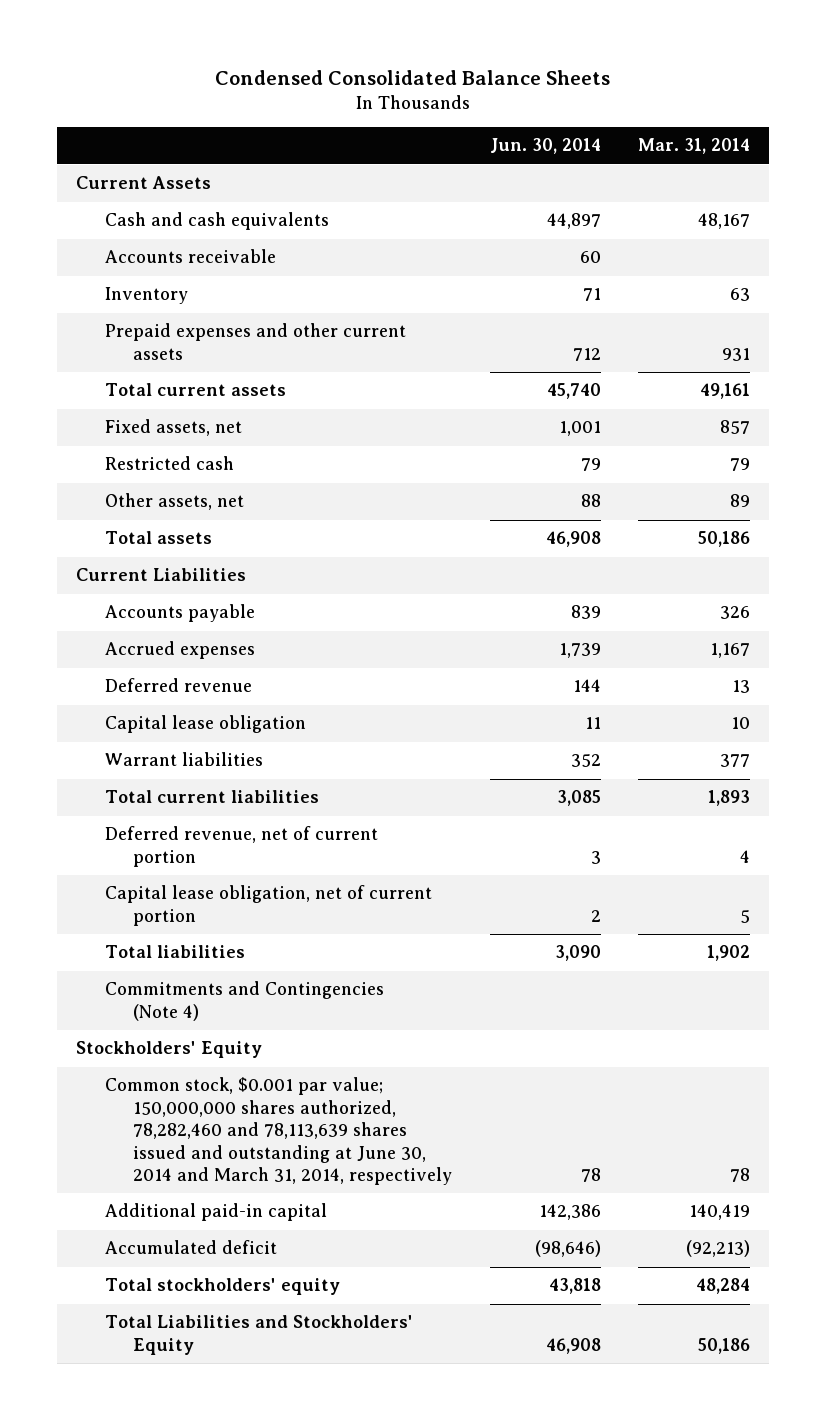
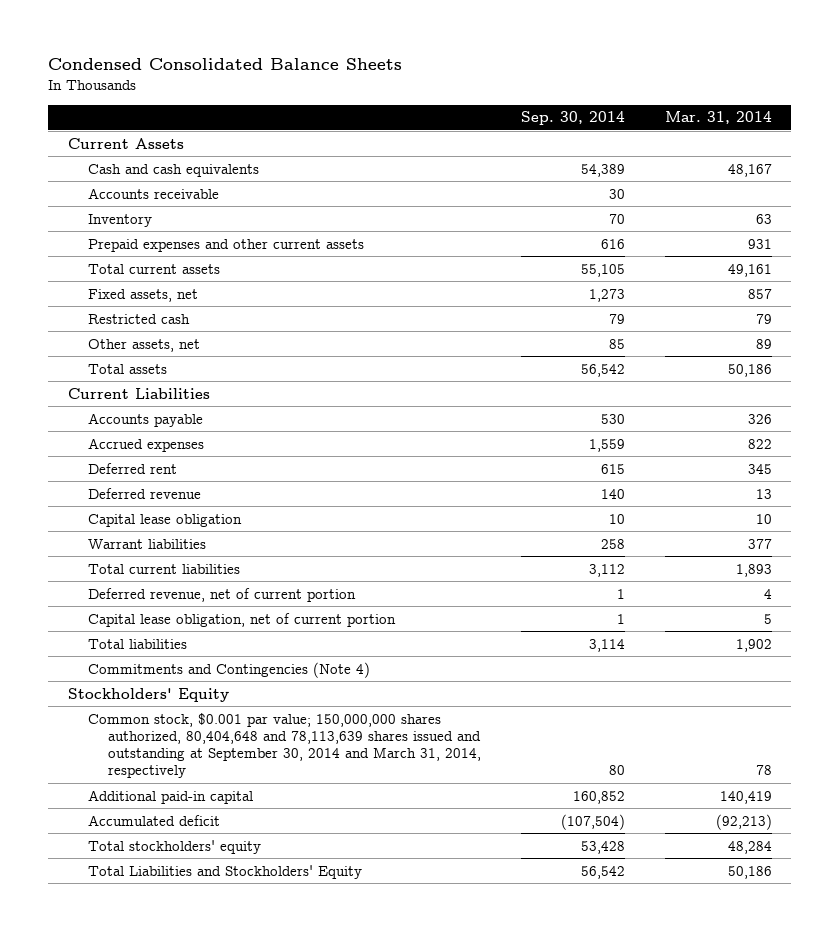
[489,138,601,155] Jun. 30, 2014 -> none
none -> [520,111,625,126] Sep. 30, 2014
[709,643,750,659] 1,167 -> [747,438,772,449] 822
none -> [87,462,177,474] Deferred rent
[104,1077,453,1186] Common stock, $0.001 par value; 150,000,000 shares authorized, 78,282,460 and 78,113,639 shares issued and outstanding at June 30, 2014 and March 31, 2014, respectively -> [87,712,482,779] Common stock, $0.001 par value; 150,000,000 shares authorized, 80,404,648 and 78,113,639 shares issued and outstanding at September 30, 2014 and March 31, 2014, respectively

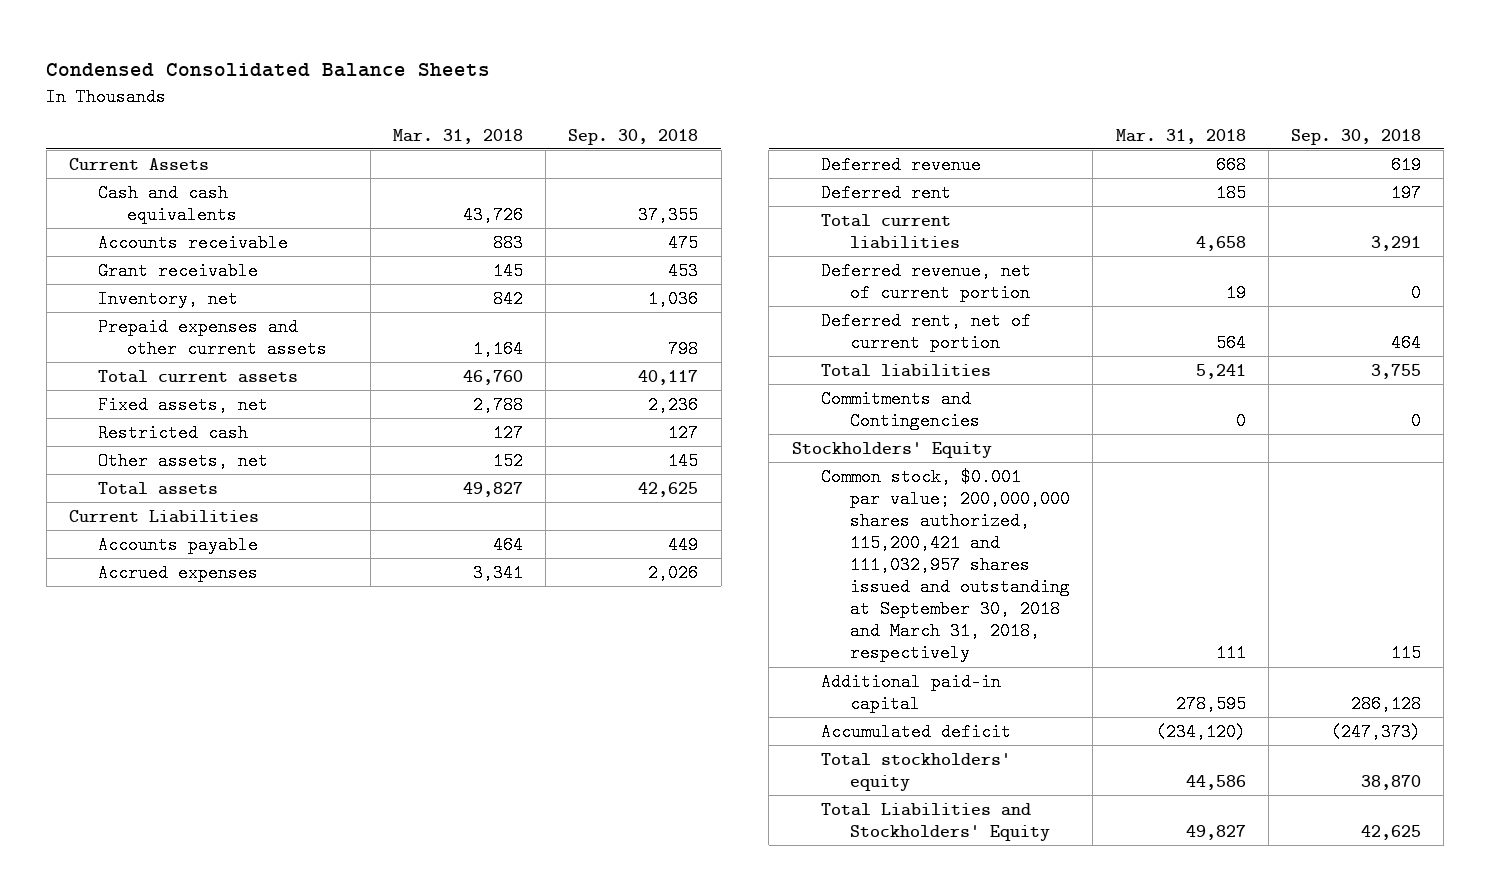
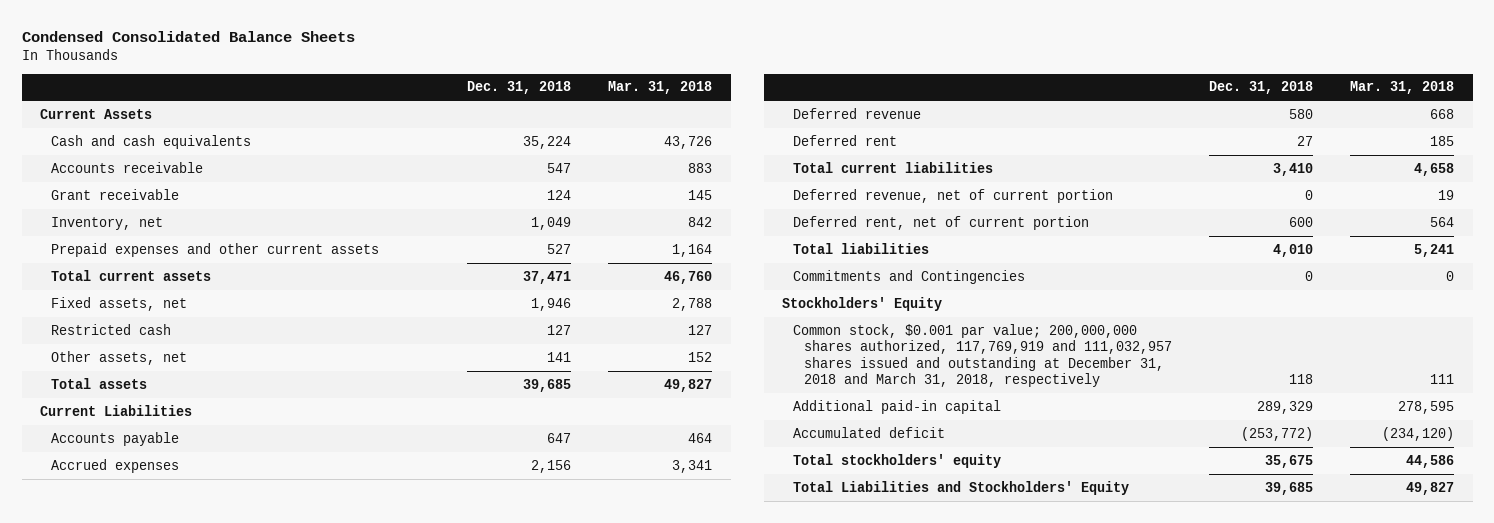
[568,128,699,145] Sep. 30, 2018 -> none
none -> [466,81,571,95] Dec. 31, 2018
[820,467,1071,663] Common stock, $0.001 par value; 200,000,000 shares authorized, 115,200,421 and 111,032,957 shares issued and outstanding at September 30, 2018 and March 31, 2018, respectively -> [792,323,1172,388] Common stock, $0.001 par value; 200,000,000 shares authorized, 117,769,919 and 111,032,957 shares issued and outstanding at December 31, 2018 and March 31, 2018, respectively

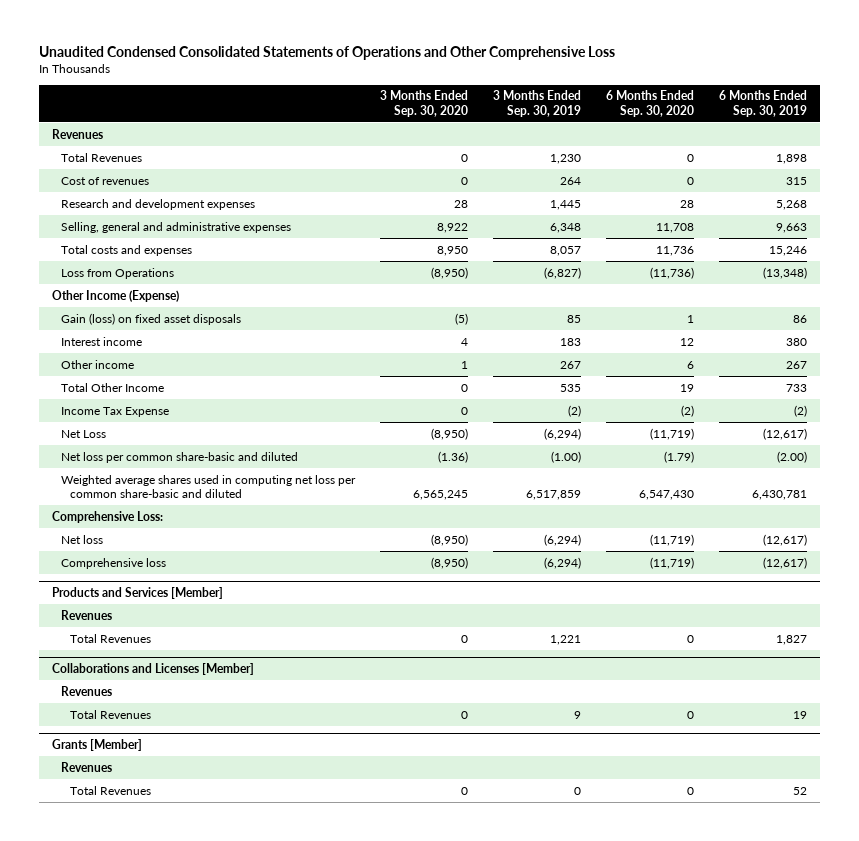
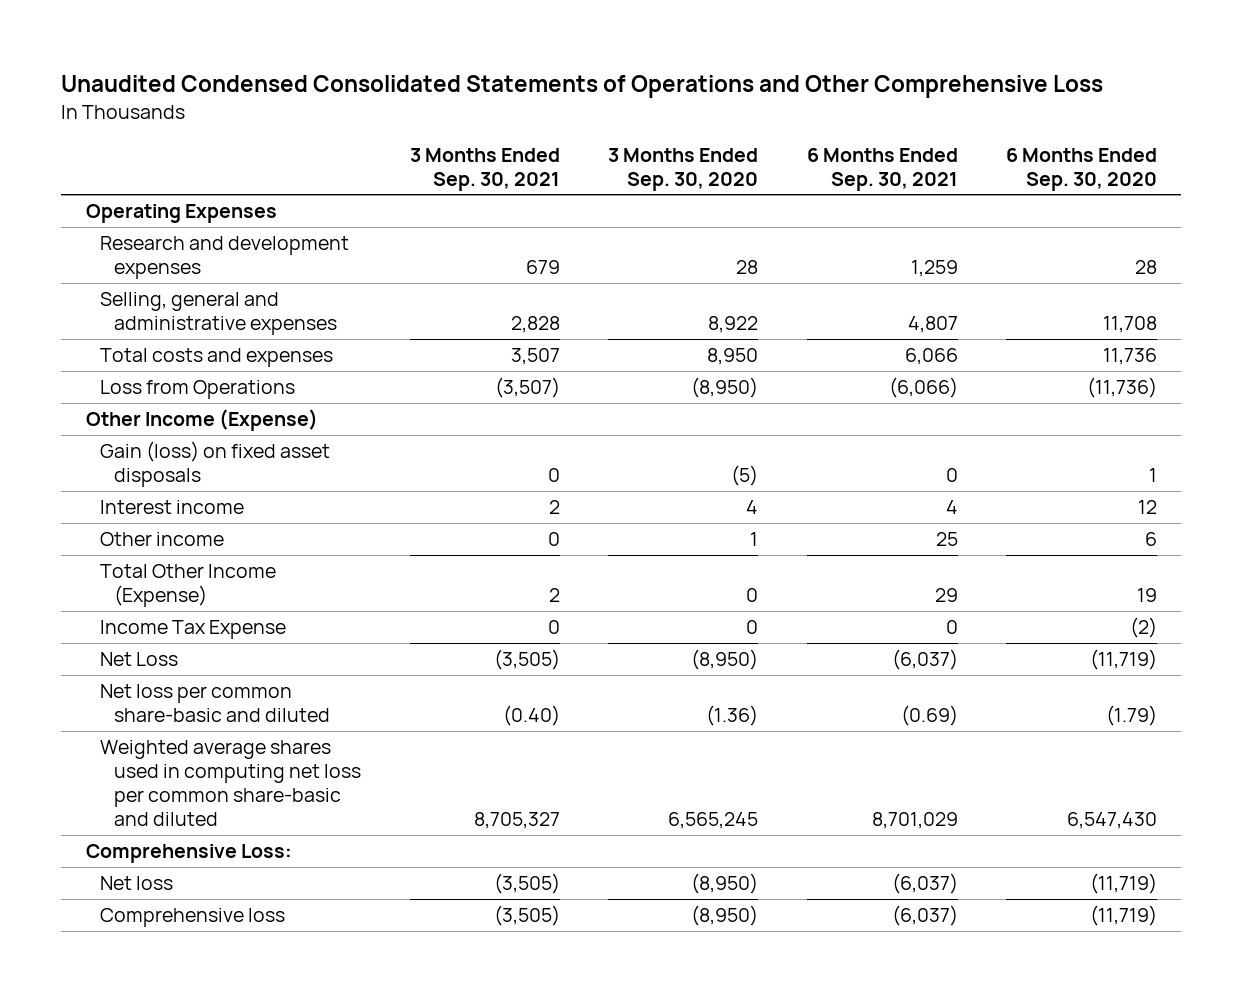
[493,90,582,117] 3 Months Ended Sep. 30, 2019 -> none
[719,90,808,117] 6 Months Ended Sep. 30, 2019 -> none
none -> [409,147,560,191] 3 Months Ended Sep. 30, 2021
none -> [806,147,958,191] 6 Months Ended Sep. 30, 2021
[51,128,103,139] Revenues -> none
[60,152,142,162] Total Revenues -> none
[60,176,149,185] Cost of revenues -> none
none -> [85,204,277,224] Operating Expenses
[60,382,164,392] Total Other Income -> [99,564,276,608] Total Other Income (Expense)
[51,586,223,599] Products and Services [Member] -> none
[60,609,112,620] Revenues -> none
[69,633,151,643] Total Revenues -> none
[51,662,254,675] Collaborations and Licenses [Member] -> none
[60,685,112,696] Revenues -> none
[69,709,151,719] Total Revenues -> none
[51,738,142,751] Grants [Member] -> none
[60,761,112,772] Revenues -> none
[69,785,151,795] Total Revenues -> none

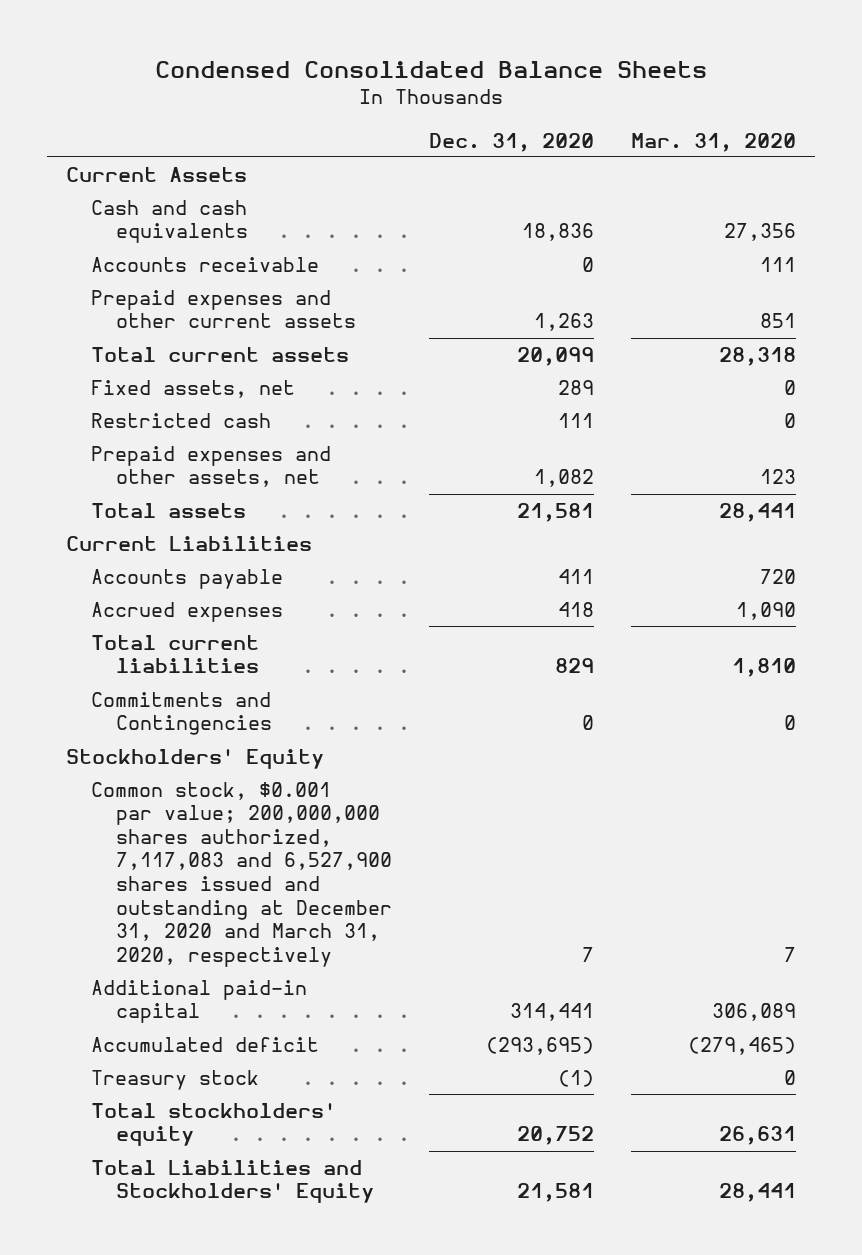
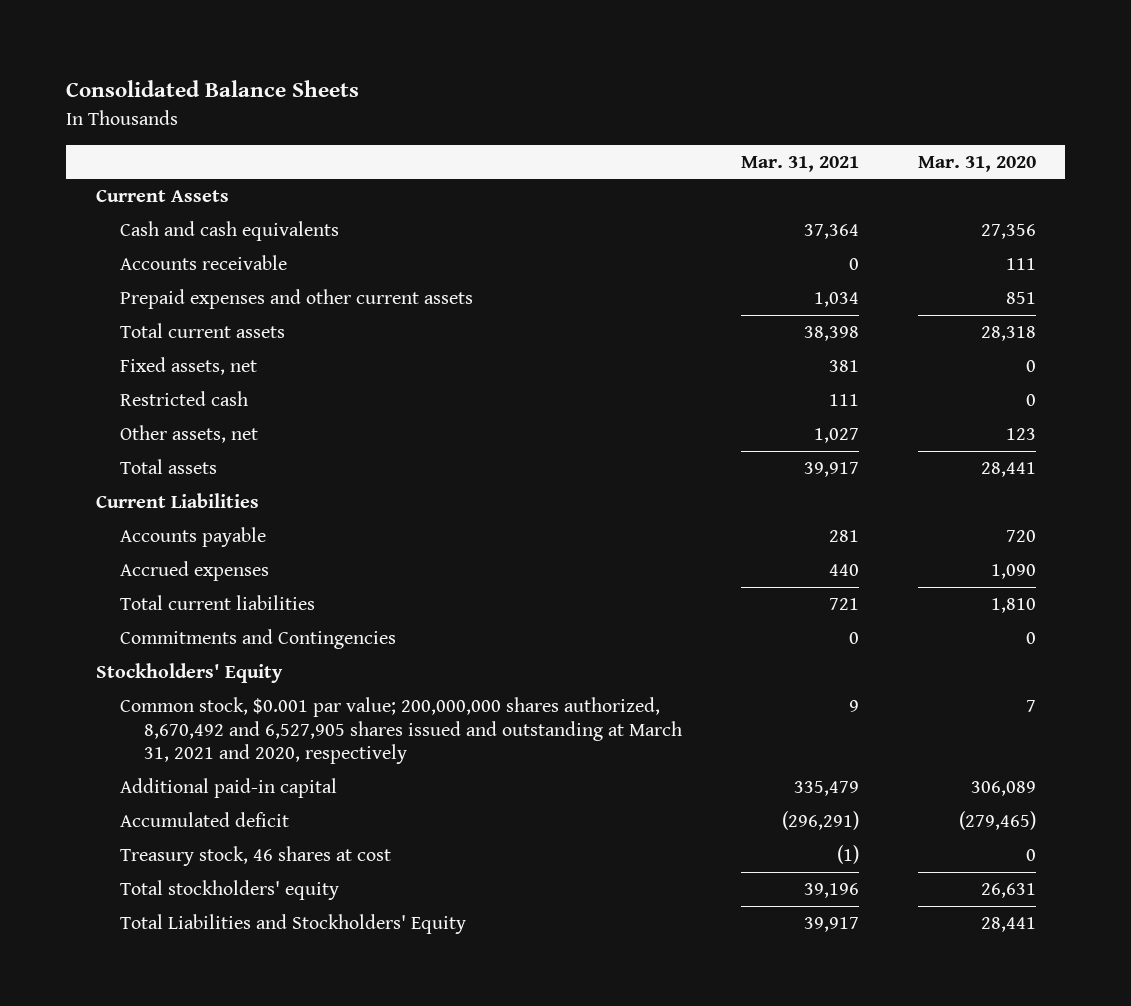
[155,60,708,78] Condensed Consolidated Balance Sheets -> [66,80,360,98] Consolidated Balance Sheets
[429,132,595,152] Dec. 31, 2020 -> none
none -> [740,155,859,172] Mar. 31, 2021
[90,445,331,488] Prepaid expenses and other assets, net -> [119,425,258,444] Other assets, net
[90,781,392,967] Common stock, $0.001 par value; 200,000,000 shares authorized, 7,117,083 and 6,527,900 shares issued and outstanding at December 31, 2020 and March 31, 2020, respectively -> [119,697,682,765] Common stock, $0.001 par value; 200,000,000 shares authorized, 8,670,492 and 6,527,905 shares issued and outstanding at March 31, 2021 and 2020, respectively
[90,1069,259,1090] Treasury stock -> [119,846,391,867] Treasury stock, 46 shares at cost

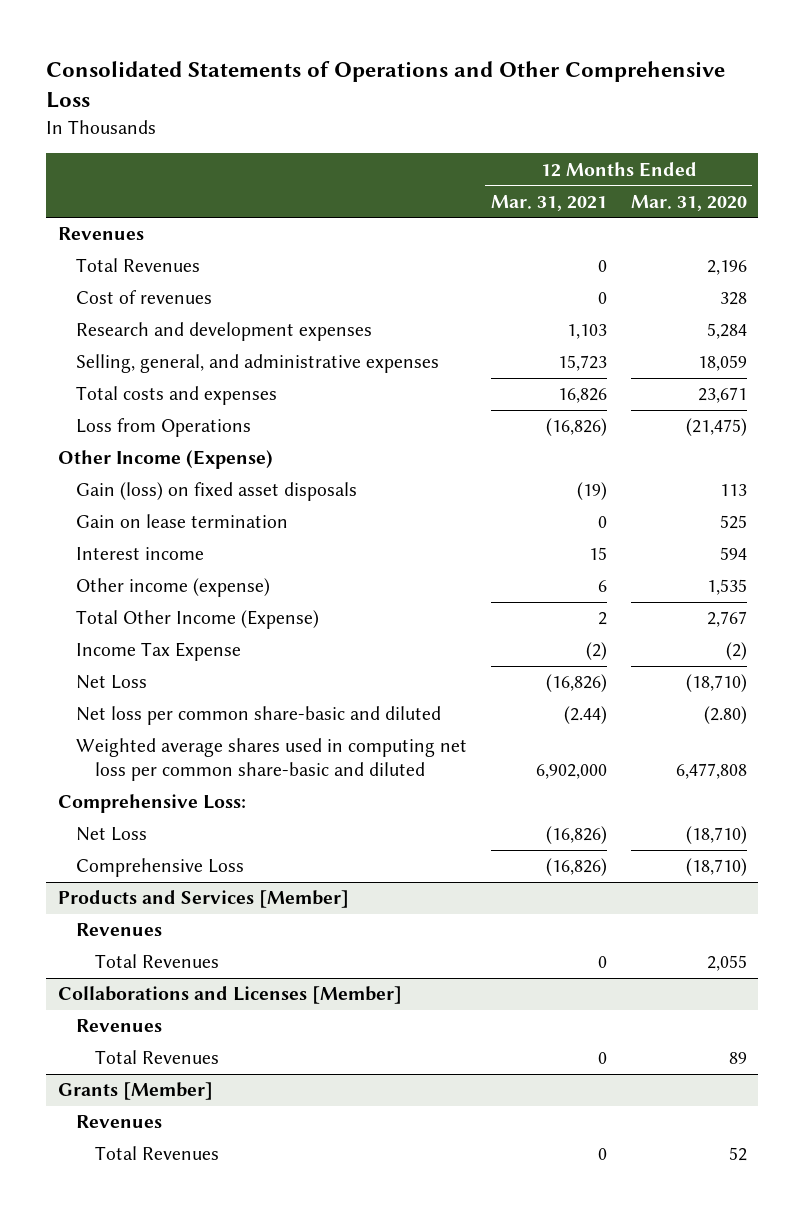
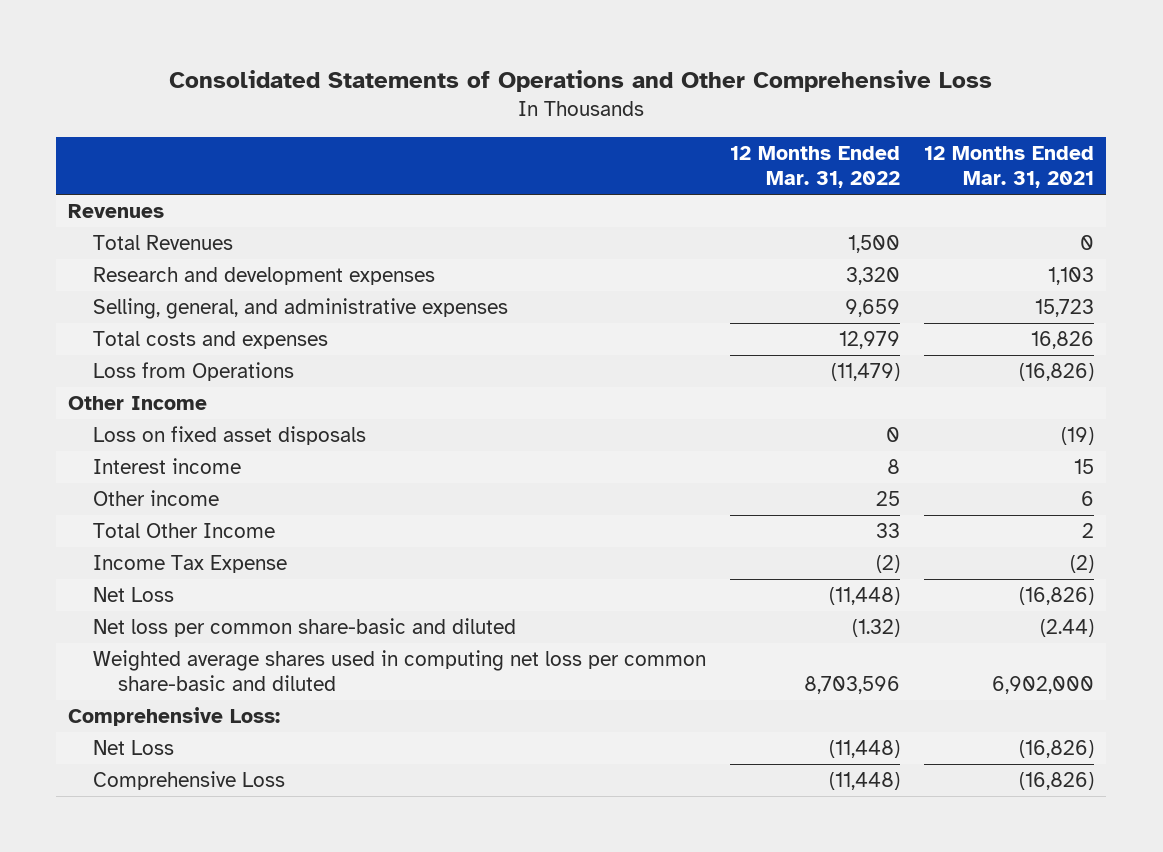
[630,194,747,211] Mar. 31, 2020 -> none
none -> [730,146,901,189] 12 Months Ended Mar. 31, 2022
[76,290,213,305] Cost of revenues -> none
[76,514,289,529] Gain on lease termination -> none
[57,450,273,470] Other Income (Expense) -> [68,396,208,411] Other Income
[76,482,358,502] Gain (loss) on fixed asset disposals -> [93,426,367,446] Loss on fixed asset disposals
[76,578,271,598] Other income (expense) -> [93,490,220,507] Other income
[76,610,320,630] Total Other Income (Expense) -> [93,523,276,539] Total Other Income
[57,890,349,909] Products and Services [Member] -> none
[76,923,163,937] Revenues -> none
[94,954,219,969] Total Revenues -> none
[57,986,402,1005] Collaborations and Licenses [Member] -> none
[76,1019,163,1033] Revenues -> none
[94,1050,219,1065] Total Revenues -> none
[57,1082,213,1101] Grants [Member] -> none
[76,1115,163,1129] Revenues -> none
[94,1146,219,1161] Total Revenues -> none

